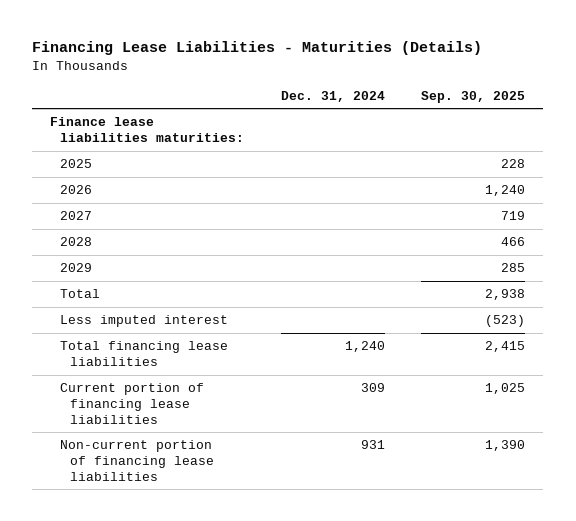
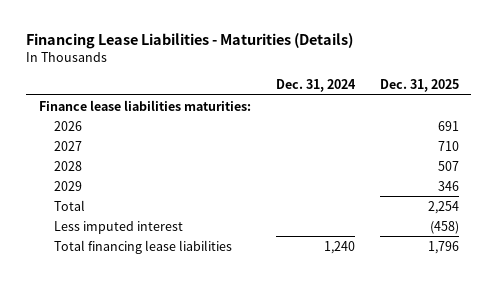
[421,90,526,103] Sep. 30, 2025 -> none
none -> [379,79,459,93] Dec. 31, 2025
[60,159,93,169] 2025 -> none
[60,383,205,424] Current portion of financing lease liabilities -> none
[60,440,215,481] Non-current portion of financing lease liabilities -> none

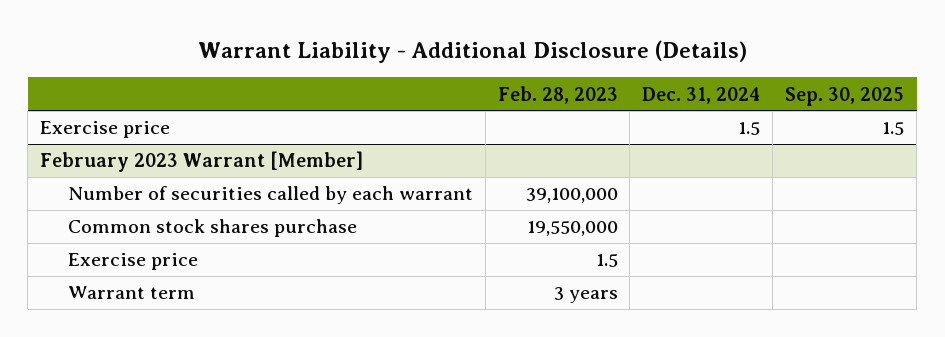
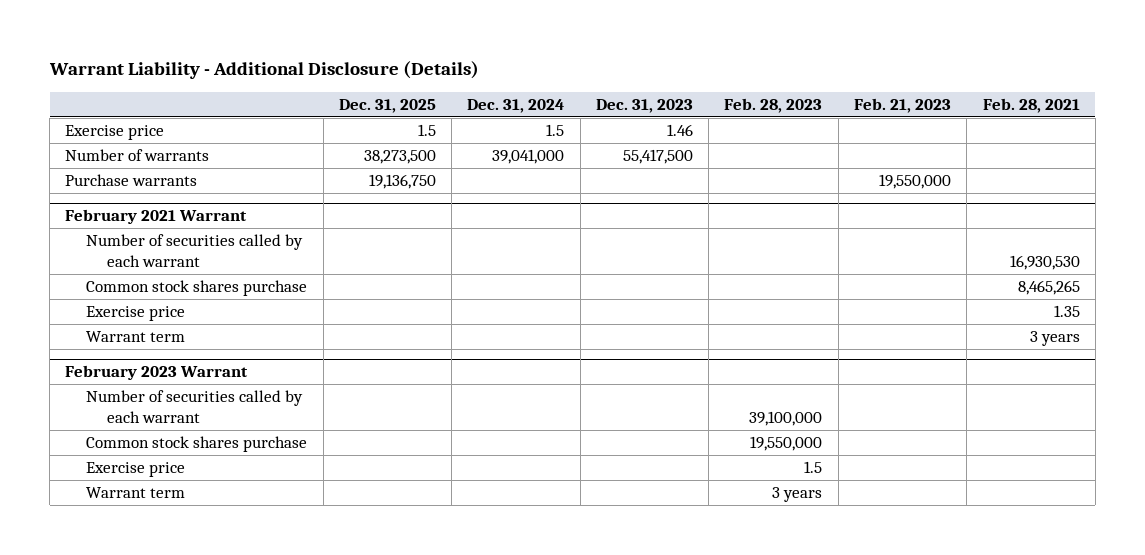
[785,86,905,106] Sep. 30, 2025 -> none
none -> [338,98,436,113] Dec. 31, 2025
none -> [595,98,693,113] Dec. 31, 2023
none -> [854,97,952,113] Feb. 21, 2023
none -> [982,97,1080,113] Feb. 28, 2021
none -> [65,149,210,162] Number of warrants
none -> [65,174,198,187] Purchase warrants
none -> [65,209,248,225] February 2021 Warrant
none -> [86,234,304,267] Number of securities called by each warrant
none -> [86,280,308,297] Common stock shares purchase
none -> [86,306,186,322] Exercise price
none -> [86,331,186,343] Warrant term
[40,151,364,173] February 2023 Warrant [Member] -> [65,365,249,381] February 2023 Warrant

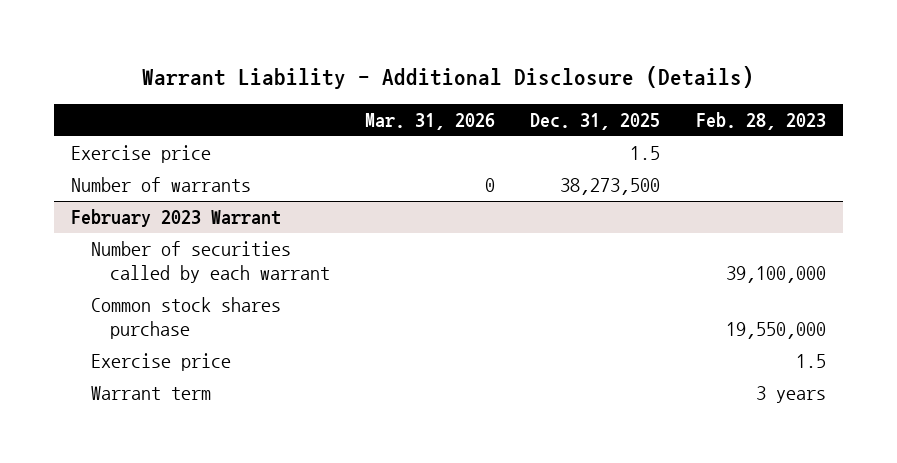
[467,98,565,113] Dec. 31, 2024 -> none
[595,98,693,113] Dec. 31, 2023 -> none
[854,97,952,113] Feb. 21, 2023 -> none
[982,97,1080,113] Feb. 28, 2021 -> none
none -> [365,113,496,131] Mar. 31, 2026
[65,174,198,187] Purchase warrants -> none
[65,209,248,225] February 2021 Warrant -> none
[86,234,304,267] Number of securities called by each warrant -> none
[86,280,308,297] Common stock shares purchase -> none
[86,306,186,322] Exercise price -> none
[86,331,186,343] Warrant term -> none

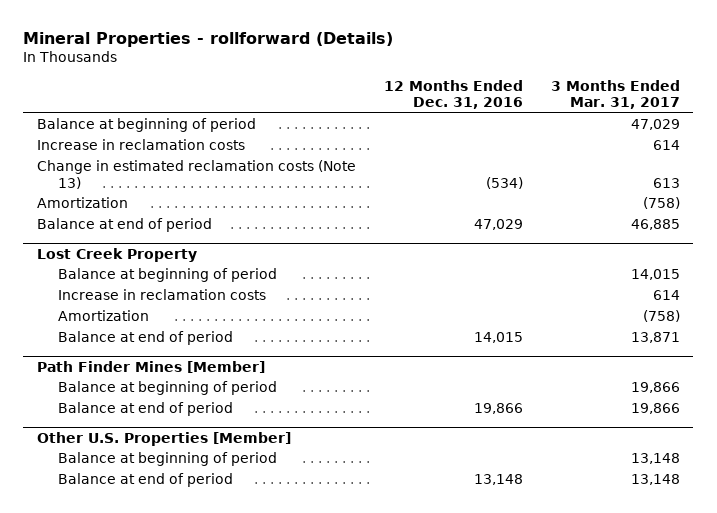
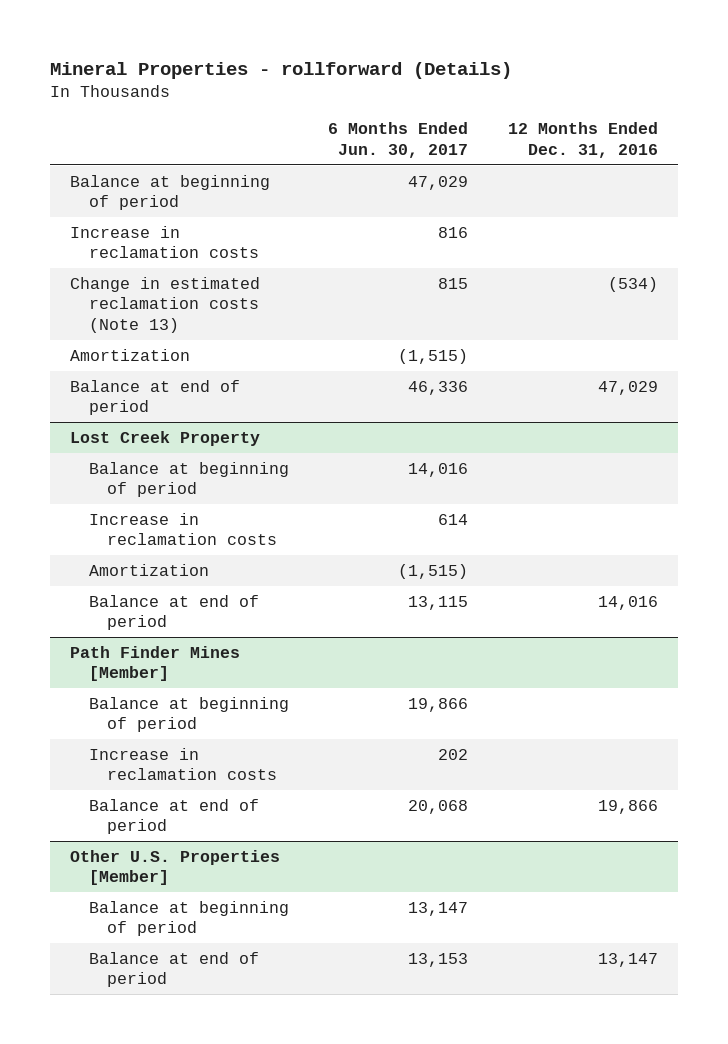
[550,80,680,110] 3 Months Ended Mar. 31, 2017 -> none
none -> [328,122,469,158] 6 Months Ended Jun. 30, 2017
[473,332,523,344] 14,015 -> [598,595,659,610] 14,016
none -> [88,747,278,781] Increase in reclamation costs
[473,474,523,486] 13,148 -> [598,952,659,967] 13,147

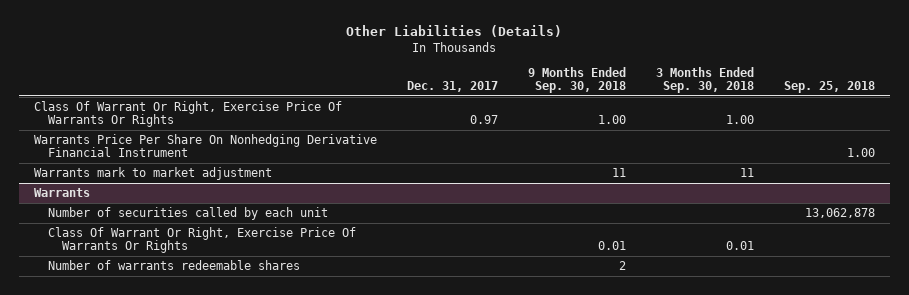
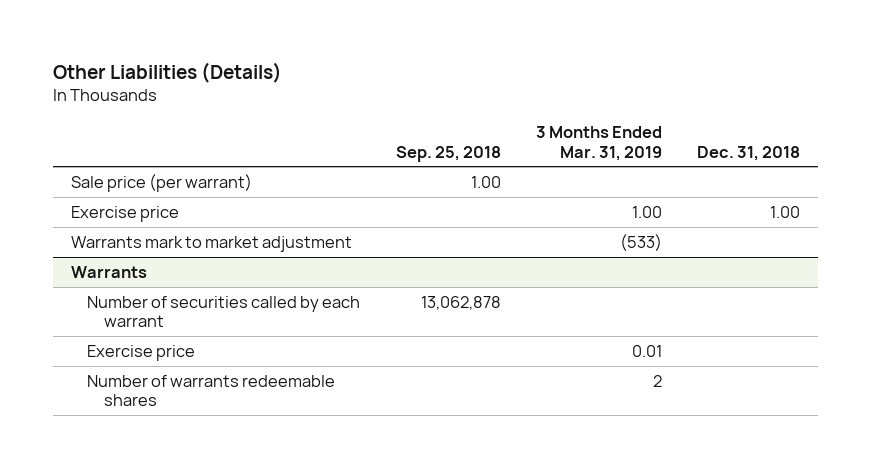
[406,81,498,93] Dec. 31, 2017 -> none
[527,67,626,94] 9 Months Ended Sep. 30, 2018 -> none
[656,67,755,94] 3 Months Ended Sep. 30, 2018 -> none
none -> [536,126,663,161] 3 Months Ended Mar. 31, 2019
none -> [697,145,801,161] Dec. 31, 2018
[33,133,377,157] Warrants Price Per Share On Nonhedging Derivative Financial Instrument -> none
none -> [70,173,252,192] Sale price (per warrant)
[33,100,342,127] Class Of Warrant Or Right, Exercise Price Of Warrants Or Rights -> [70,205,179,222] Exercise price
[48,206,329,220] Number of securities called by each unit -> [87,295,361,328] Number of securities called by each warrant
[48,226,357,253] Class Of Warrant Or Right, Exercise Price Of Warrants Or Rights -> [87,344,196,361] Exercise price

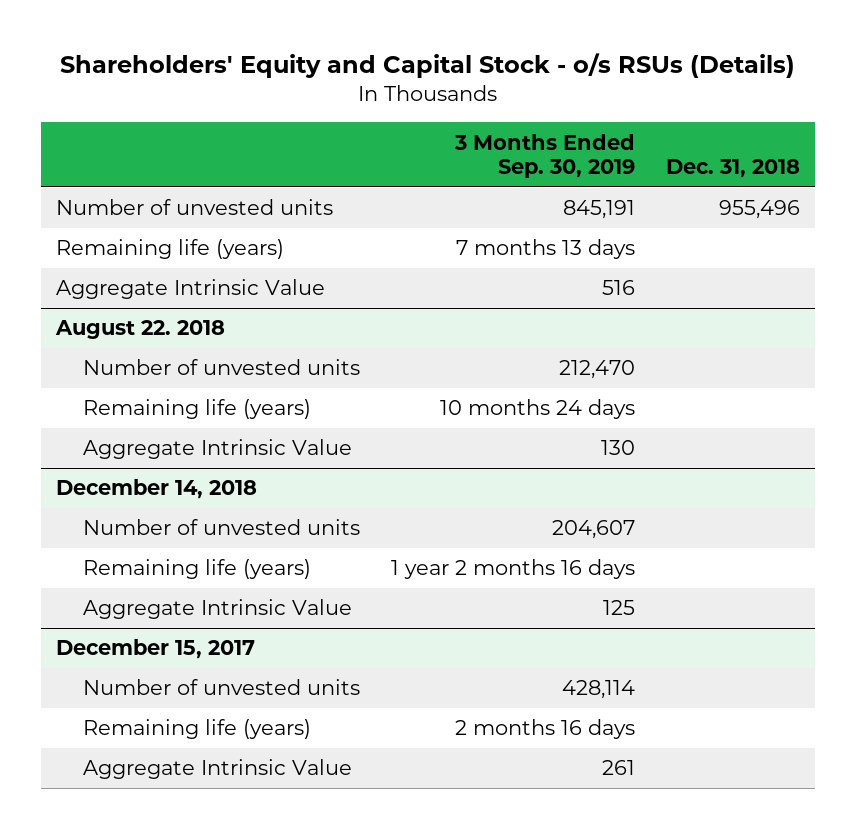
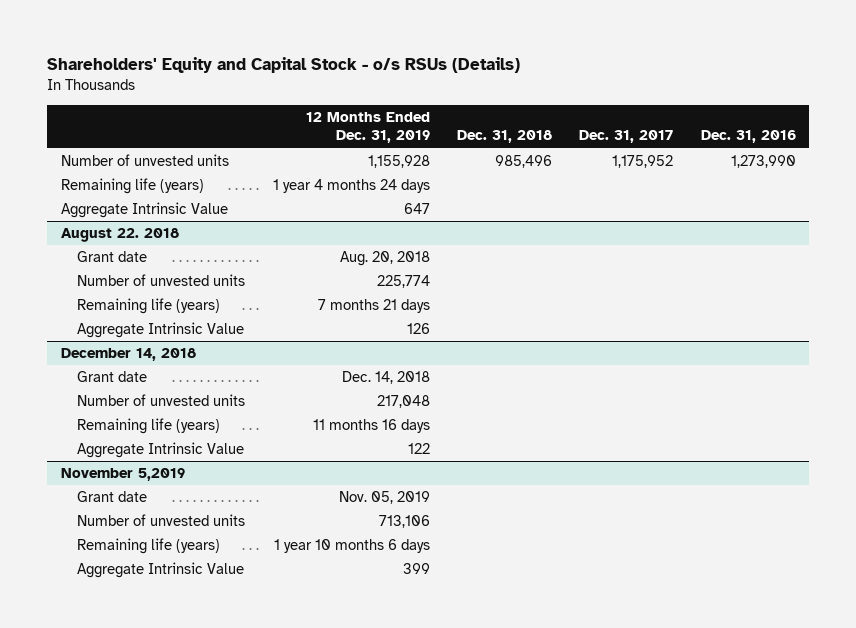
[453,133,635,179] 3 Months Ended Sep. 30, 2019 -> none
none -> [305,112,430,144] 12 Months Ended Dec. 31, 2019
none -> [579,130,674,144] Dec. 31, 2017
none -> [700,130,796,144] Dec. 31, 2016
[718,200,800,220] 955,496 -> [494,155,552,169] 985,496
none -> [77,251,148,263] Grant date
none -> [77,371,148,383] Grant date
[56,639,256,660] December 15, 2017 -> none
[83,679,361,696] Number of unvested units -> none
[83,719,312,740] Remaining life (years) -> none
[83,759,353,780] Aggregate Intrinsic Value -> none
none -> [60,468,185,482] November 5,2019
none -> [77,491,148,503] Grant date
none -> [77,514,246,527] Number of unvested units
none -> [77,538,221,555] Remaining life (years)
none -> [77,562,245,579] Aggregate Intrinsic Value

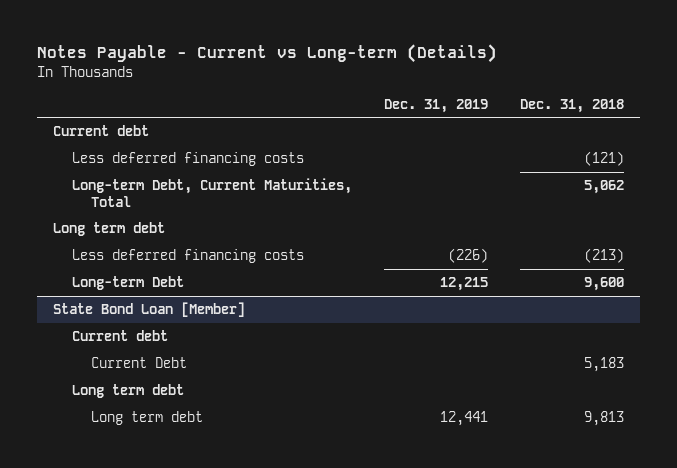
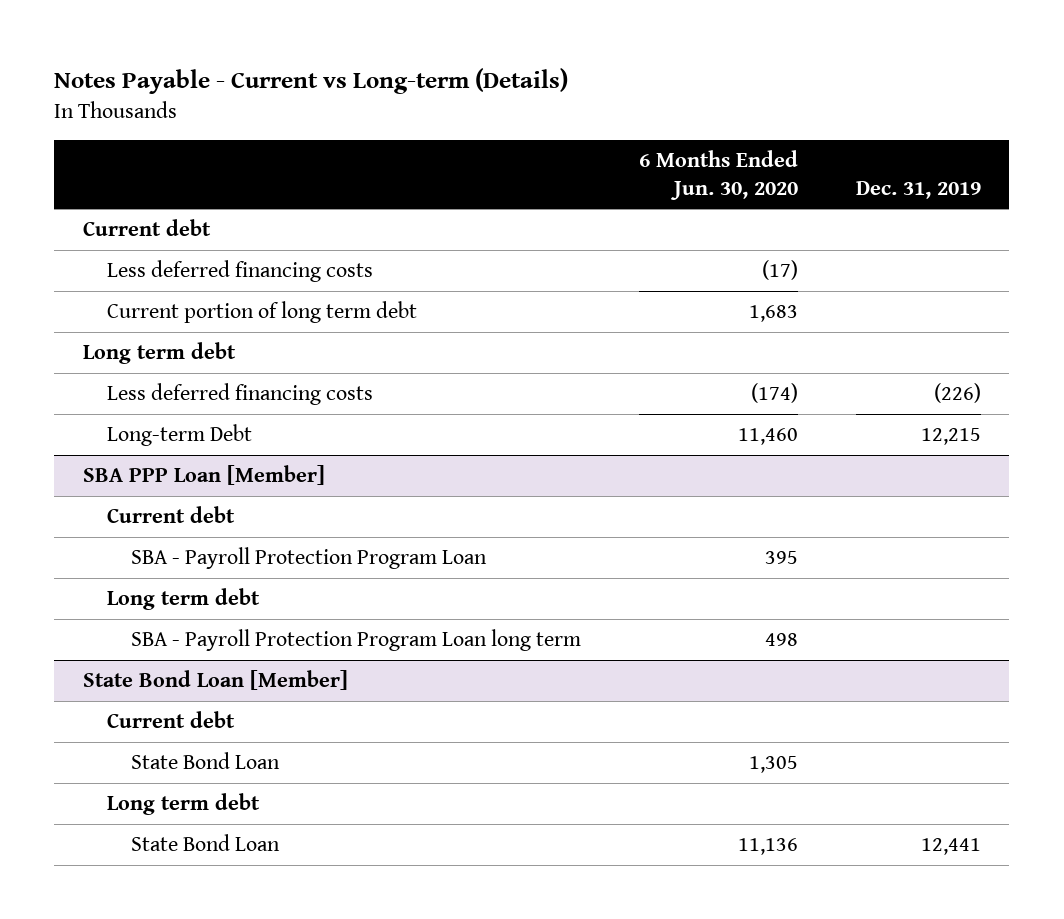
[520,98,625,113] Dec. 31, 2018 -> none
none -> [638,150,798,200] 6 Months Ended Jun. 30, 2020
[71,178,352,207] Long-term Debt, Current Maturities, Total -> [107,301,418,324] Current portion of long term debt
none -> [83,465,326,486] SBA PPP Loan [Member]
none -> [107,506,236,524] Current debt
none -> [131,547,488,570] SBA - Payroll Protection Program Loan
none -> [107,588,261,611] Long term debt
none -> [131,629,582,652] SBA - Payroll Protection Program Loan long term
[90,357,187,369] Current Debt -> [131,752,281,770] State Bond Loan
[90,411,203,426] Long term debt -> [131,834,281,852] State Bond Loan

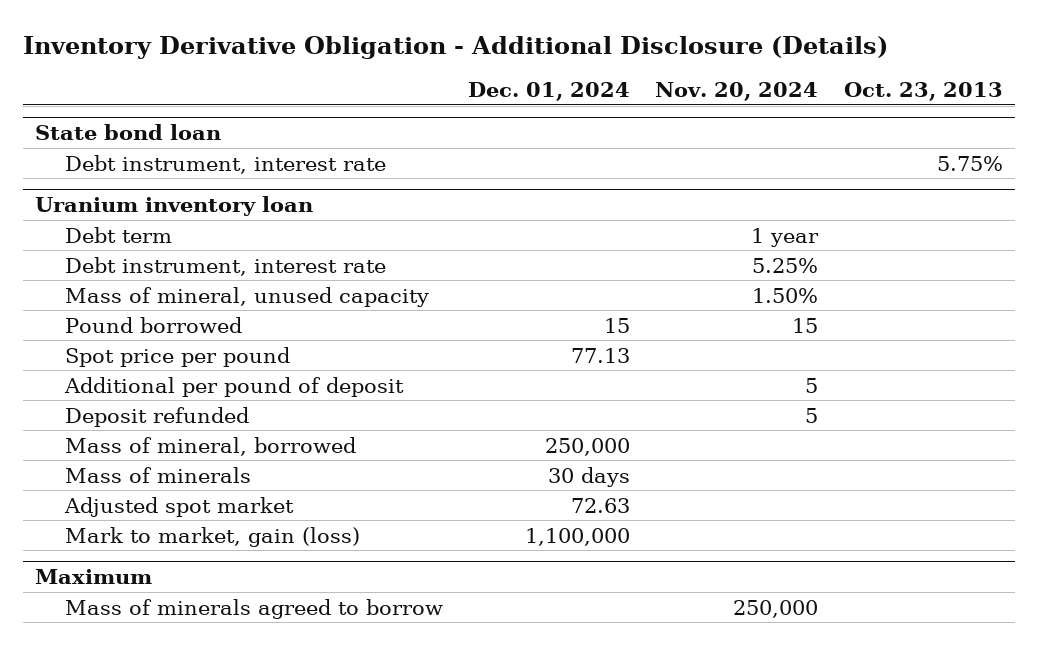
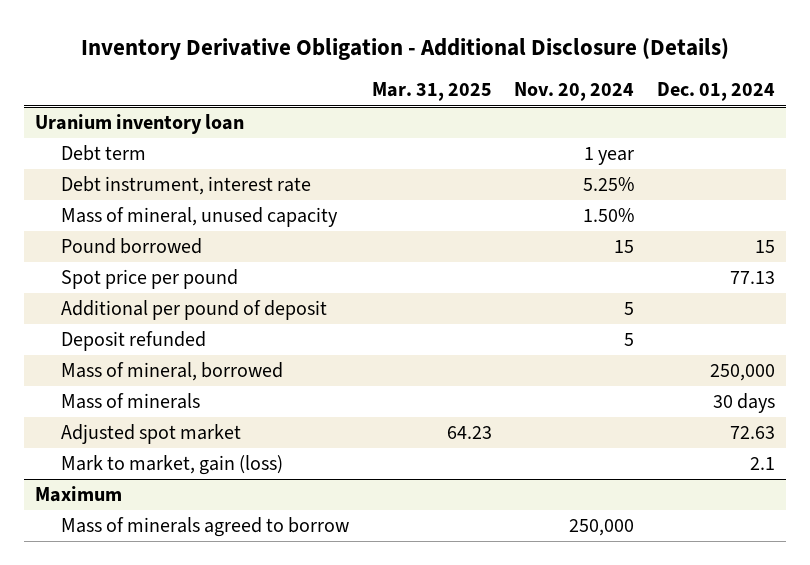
[843,82,1003,102] Oct. 23, 2013 -> none
none -> [371,82,492,102] Mar. 31, 2025
[35,124,222,141] State bond loan -> none
[64,154,386,174] Debt instrument, interest rate -> none
[525,527,631,546] 1,100,000 -> [749,457,775,471] 2.1

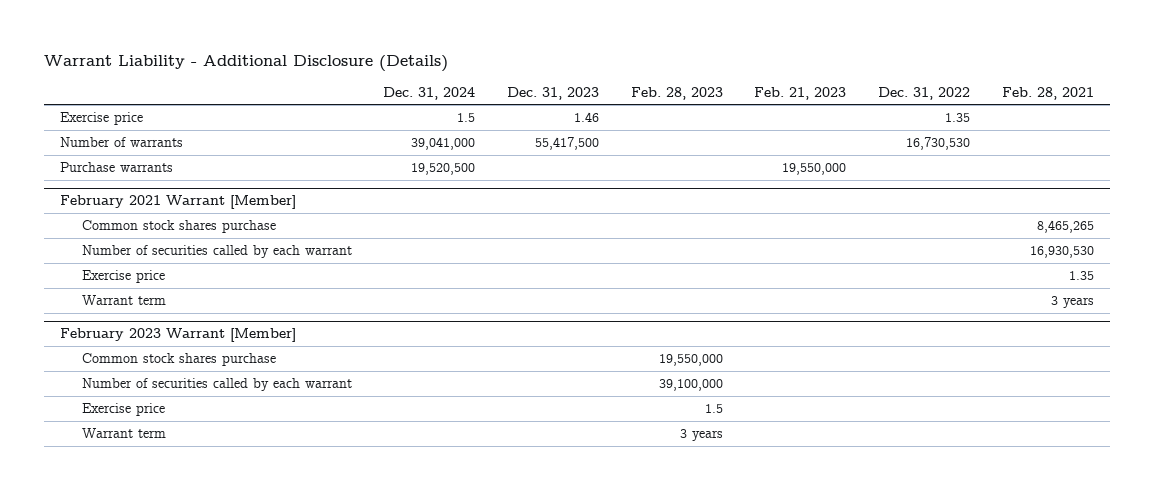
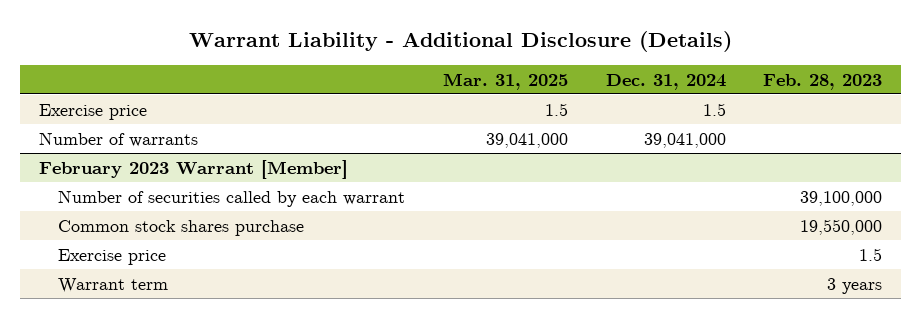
[507,86,600,100] Dec. 31, 2023 -> none
[754,86,847,100] Feb. 21, 2023 -> none
[878,86,971,100] Dec. 31, 2022 -> none
[1001,86,1094,100] Feb. 28, 2021 -> none
none -> [443,72,569,90] Mar. 31, 2025
[59,162,173,173] Purchase warrants -> none
[59,195,296,210] February 2021 Warrant [Member] -> none
[81,220,276,234] Common stock shares purchase -> none
[81,245,352,259] Number of securities called by each warrant -> none
[81,270,165,284] Exercise price -> none
[81,295,166,306] Warrant term -> none
[81,353,276,367] Common stock shares purchase -> [58,219,305,236] Common stock shares purchase

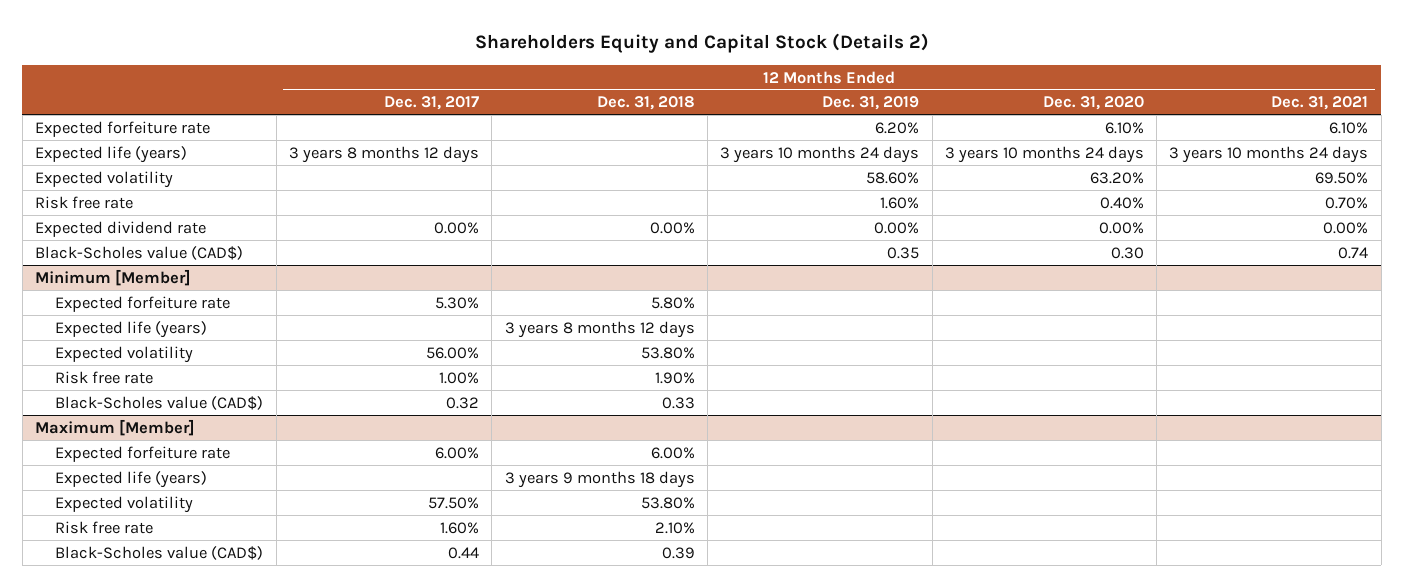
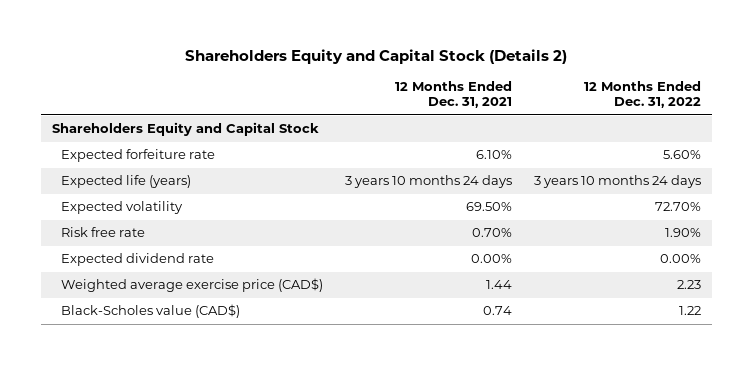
[384,96,480,111] Dec. 31, 2017 -> none
[596,96,695,111] Dec. 31, 2018 -> none
[822,96,920,111] Dec. 31, 2019 -> none
[1042,96,1144,111] Dec. 31, 2020 -> none
none -> [584,80,702,109] 12 Months Ended Dec. 31, 2022
none -> [51,122,319,137] Shareholders Equity and Capital Stock
none -> [61,278,324,293] Weighted average exercise price (CAD$)
[35,268,192,286] Minimum [Member] -> none
[55,295,231,312] Expected forfeiture rate -> none
[55,320,208,338] Expected life (years) -> none
[55,345,194,363] Expected volatility -> none
[55,370,154,384] Risk free rate -> none
[55,395,264,410] Black-Scholes value (CAD$) -> none
[35,418,196,436] Maximum [Member] -> none
[55,445,231,462] Expected forfeiture rate -> none
[55,470,208,488] Expected life (years) -> none
[55,495,194,513] Expected volatility -> none
[55,520,154,534] Risk free rate -> none
[55,545,264,560] Black-Scholes value (CAD$) -> none

